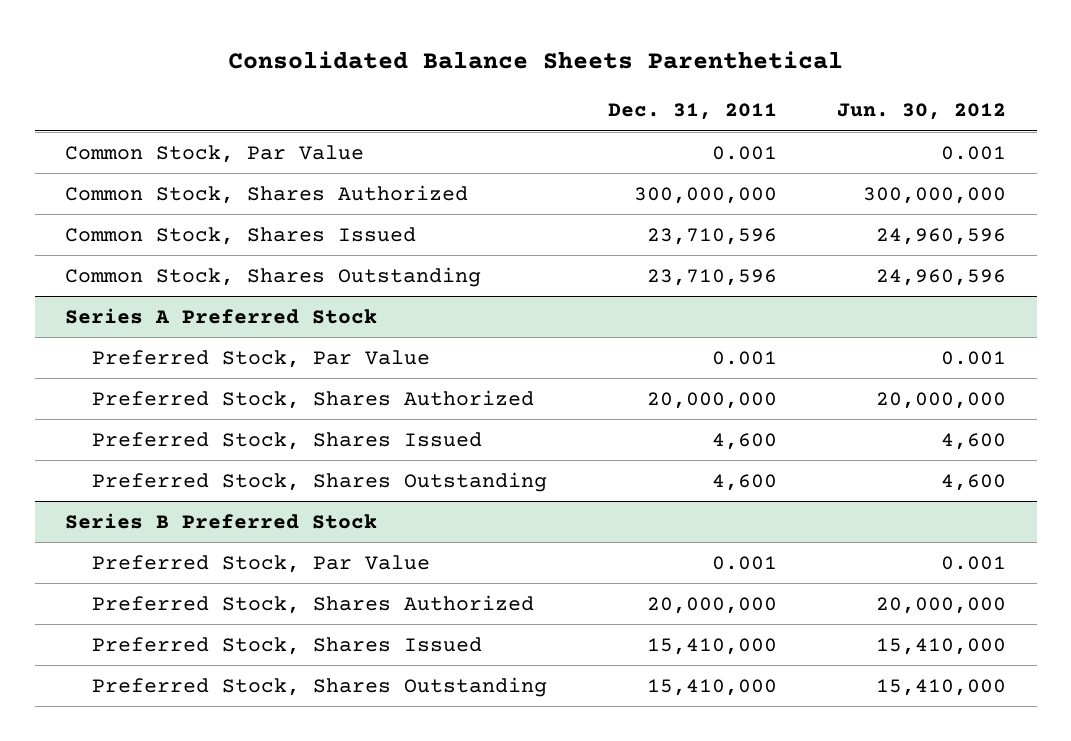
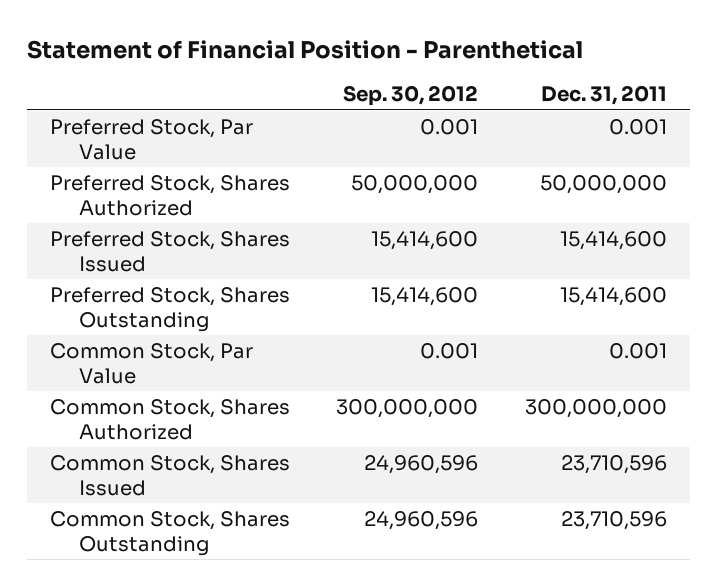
[227,51,843,70] Consolidated Balance Sheets Parenthetical -> [26,40,583,60] Statement of Financial Position - Parenthetical
[837,103,1007,121] Jun. 30, 2012 -> none
none -> [343,85,479,107] Sep. 30, 2012
none -> [50,119,254,160] Preferred Stock, Par Value
none -> [50,175,291,216] Preferred Stock, Shares Authorized
none -> [50,231,291,272] Preferred Stock, Shares Issued
none -> [50,287,291,332] Preferred Stock, Shares Outstanding
[64,307,377,324] Series A Preferred Stock -> none
[92,349,431,368] Preferred Stock, Par Value -> none
[92,389,535,409] Preferred Stock, Shares Authorized -> none
[92,431,483,450] Preferred Stock, Shares Issued -> none
[92,471,548,492] Preferred Stock, Shares Outstanding -> none
[64,512,377,529] Series B Preferred Stock -> none
[92,554,431,573] Preferred Stock, Par Value -> none
[92,594,535,614] Preferred Stock, Shares Authorized -> none
[92,636,483,655] Preferred Stock, Shares Issued -> none
[92,676,548,697] Preferred Stock, Shares Outstanding -> none

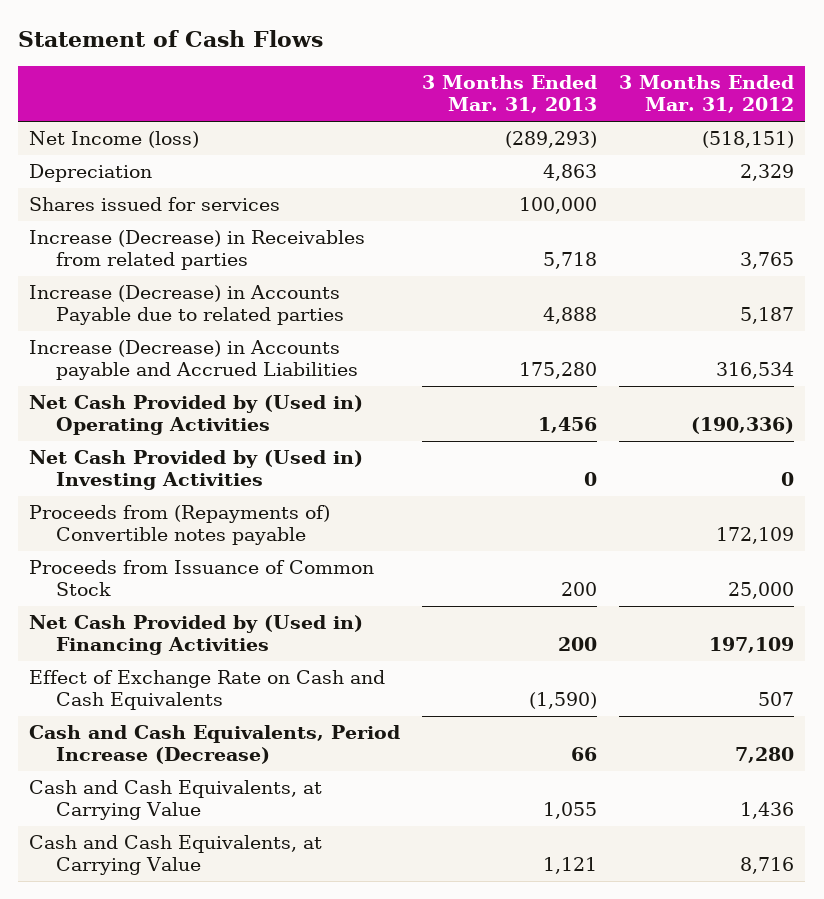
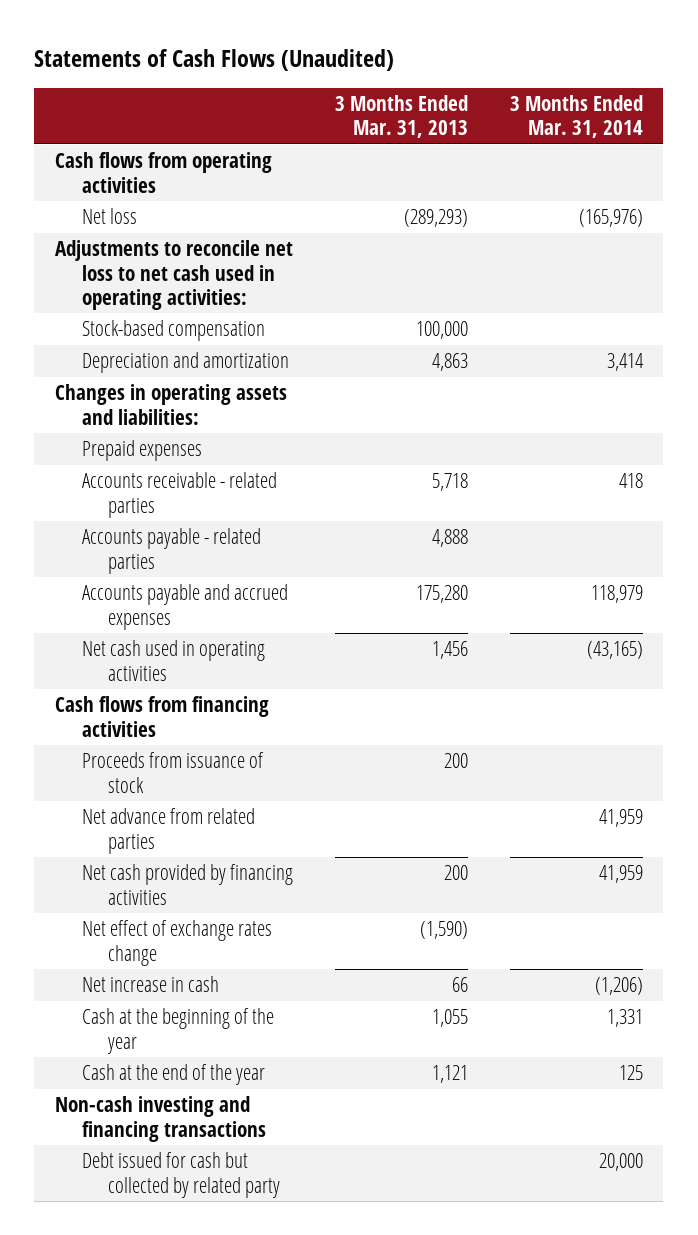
[18,30,324,48] Statement of Cash Flows -> [34,48,395,71] Statements of Cash Flows (Unaudited)
[619,75,795,114] 3 Months Ended Mar. 31, 2012 -> none
none -> [509,95,643,139] 3 Months Ended Mar. 31, 2014
[29,197,281,212] Shares issued for services -> none
[29,450,364,491] Net Cash Provided by (Used in) Investing Activities -> none
[29,505,331,546] Proceeds from (Repayments of) Convertible notes payable -> none
none -> [55,152,273,193] Cash flows from operating activities
[29,131,200,149] Net Income (loss) -> [81,208,137,225] Net loss
none -> [55,240,294,310] Adjustments to reconcile net loss to net cash used in operating activities:
none -> [81,320,265,342] Stock-based compensation
[29,164,153,183] Depreciation -> [81,352,289,374] Depreciation and amortization
none -> [55,384,288,425] Changes in operating assets and liabilities:
none -> [81,440,202,462] Prepaid expenses
[29,230,366,271] Increase (Decrease) in Receivables from related parties -> [81,472,277,518] Accounts receivable - related parties
[29,285,344,326] Increase (Decrease) in Accounts Payable due to related parties -> [81,528,261,574] Accounts payable - related parties
[29,340,358,381] Increase (Decrease) in Accounts payable and Accrued Liabilities -> [81,584,288,630] Accounts payable and accrued expenses
[29,395,364,436] Net Cash Provided by (Used in) Operating Activities -> [81,640,265,681] Net cash used in operating activities
none -> [55,696,270,737] Cash flows from financing activities
[29,560,375,597] Proceeds from Issuance of Common Stock -> [81,752,264,793] Proceeds from issuance of stock
none -> [81,808,255,854] Net advance from related parties
[29,615,364,656] Net Cash Provided by (Used in) Financing Activities -> [81,864,293,905] Net cash provided by financing activities
[29,670,386,711] Effect of Exchange Rate on Cash and Cash Equivalents -> [81,920,272,966] Net effect of exchange rates change
[29,725,401,765] Cash and Cash Equivalents, Period Increase (Decrease) -> [81,976,219,993] Net increase in cash
[29,780,323,821] Cash and Cash Equivalents, at Carrying Value -> [81,1008,274,1054] Cash at the beginning of the year
[29,835,323,876] Cash and Cash Equivalents, at Carrying Value -> [81,1064,265,1086] Cash at the end of the year
none -> [55,1096,266,1142] Non-cash investing and financing transactions
none -> [81,1152,280,1198] Debt issued for cash but collected by related party

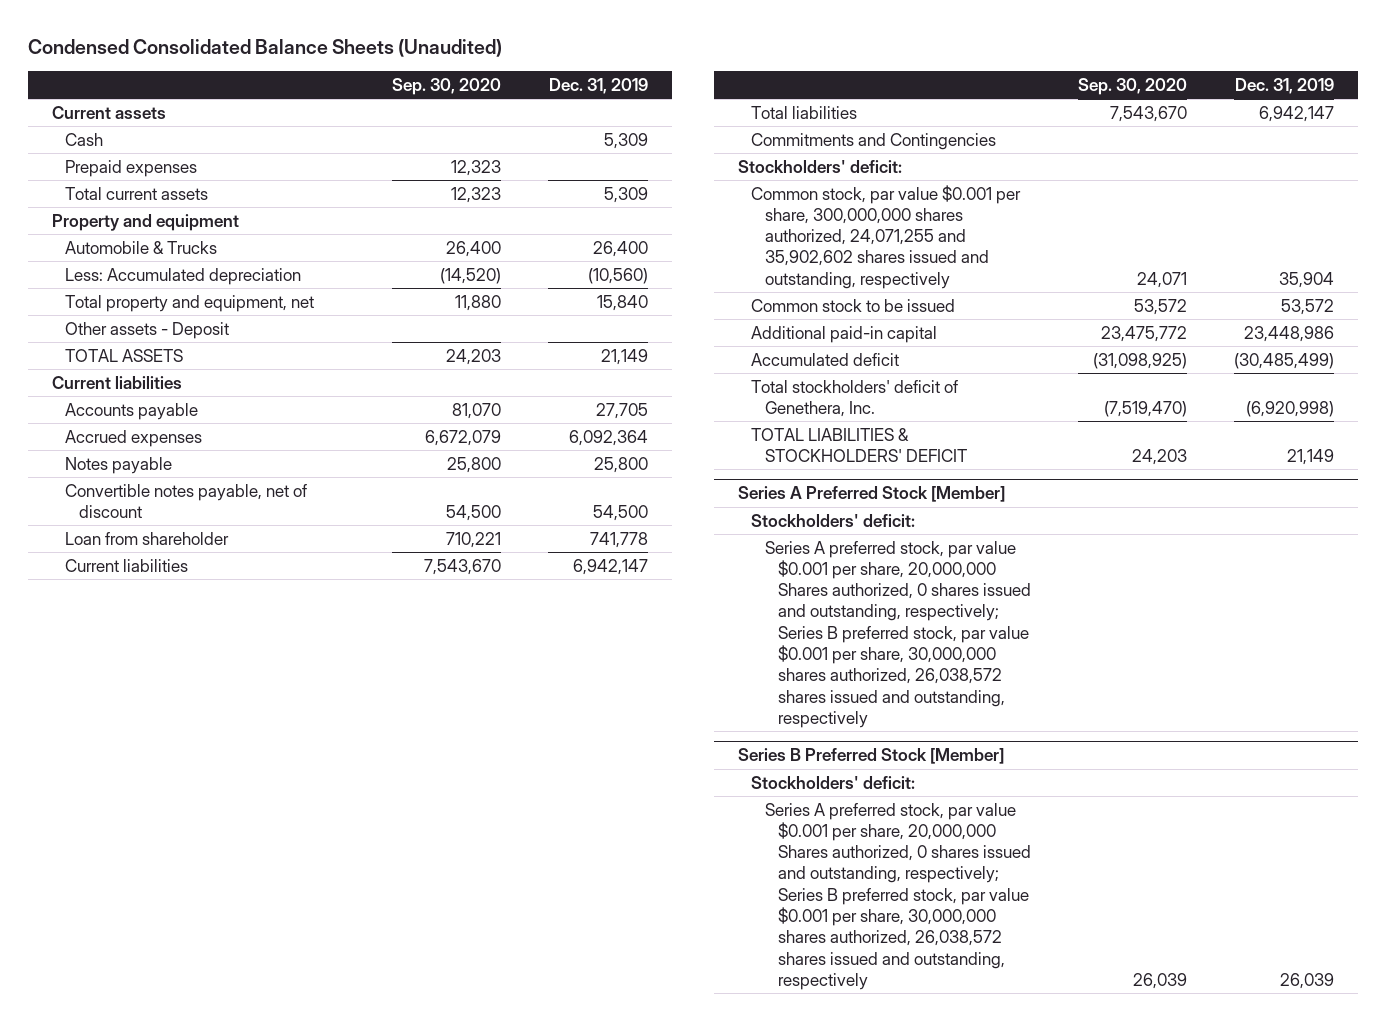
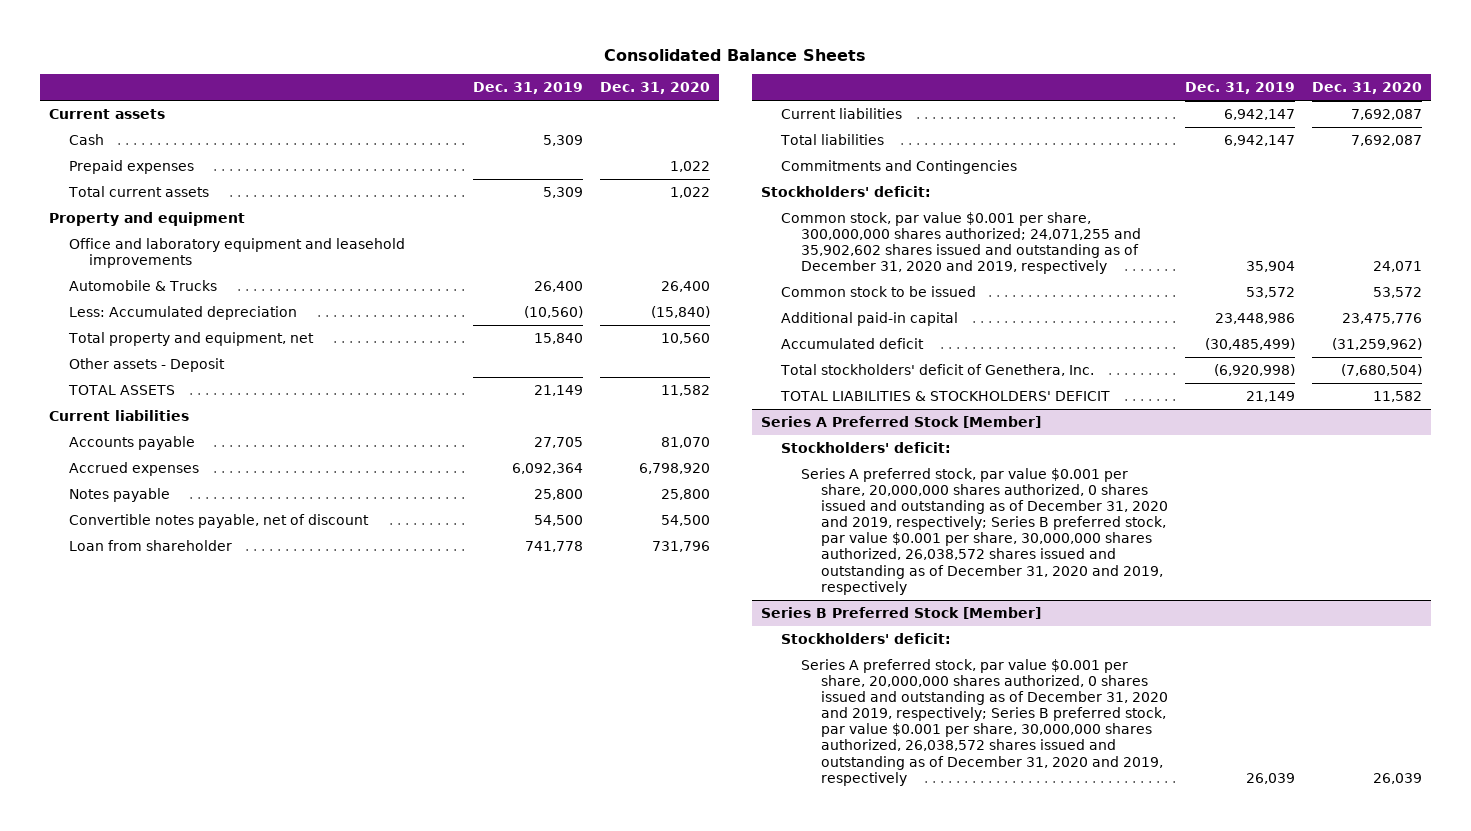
[28,39,503,58] Condensed Consolidated Balance Sheets (Unaudited) -> [604,48,867,61] Consolidated Balance Sheets
[392,78,502,96] Sep. 30, 2020 -> none
none -> [600,82,711,95] Dec. 31, 2020
none -> [68,237,405,269] Office and laboratory equipment and leasehold improvements
[751,184,1022,289] Common stock, par value $0.001 per share, 300,000,000 shares authorized, 24,071,255 and 35,902,602 shares issued and outstanding, respectively -> [780,211,1141,275] Common stock, par value $0.001 per share, 300,000,000 shares authorized; 24,071,255 and 35,902,602 shares issued and outstanding as of December 31, 2020 and 2019, respectively
[764,540,1032,728] Series A preferred stock, par value $0.001 per share, 20,000,000 Shares authorized, 0 shares issued and outstanding, respectively; Series B preferred stock, par value $0.001 per share, 30,000,000 shares authorized, 26,038,572 shares issued and outstanding, respectively -> [800,467,1168,595] Series A preferred stock, par value $0.001 per share, 20,000,000 shares authorized, 0 shares issued and outstanding as of December 31, 2020 and 2019, respectively; Series B preferred stock, par value $0.001 per share, 30,000,000 shares authorized, 26,038,572 shares issued and outstanding as of December 31, 2020 and 2019, respectively
[764,802,1032,990] Series A preferred stock, par value $0.001 per share, 20,000,000 Shares authorized, 0 shares issued and outstanding, respectively; Series B preferred stock, par value $0.001 per share, 30,000,000 shares authorized, 26,038,572 shares issued and outstanding, respectively -> [800,658,1168,786] Series A preferred stock, par value $0.001 per share, 20,000,000 shares authorized, 0 shares issued and outstanding as of December 31, 2020 and 2019, respectively; Series B preferred stock, par value $0.001 per share, 30,000,000 shares authorized, 26,038,572 shares issued and outstanding as of December 31, 2020 and 2019, respectively

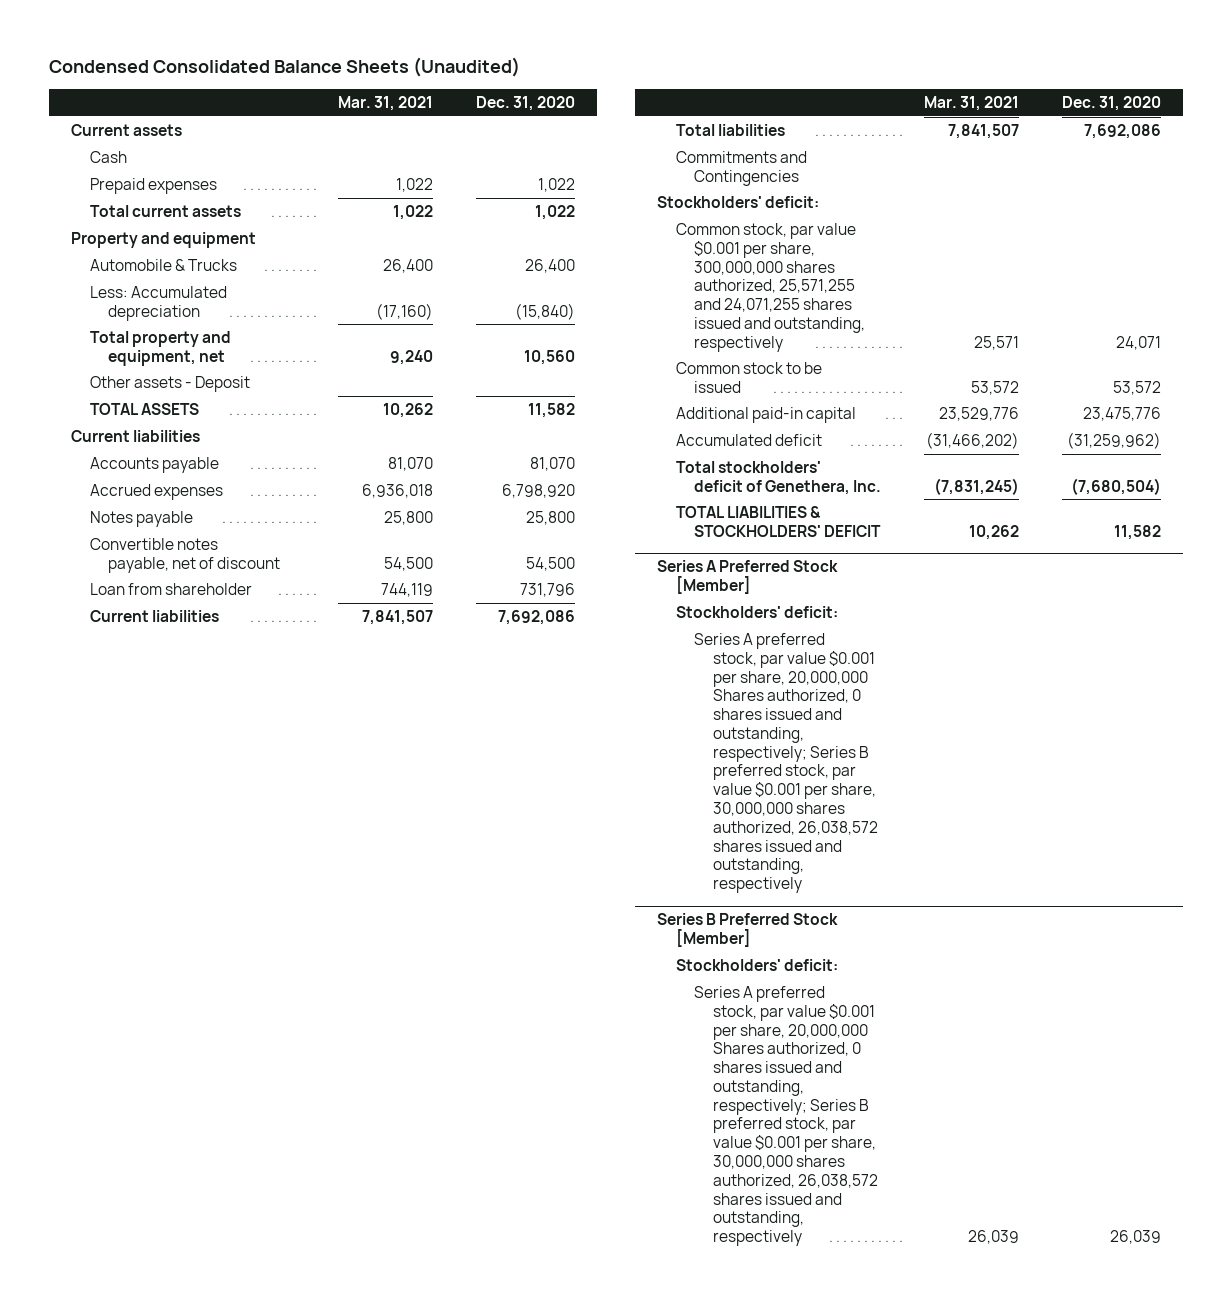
[604,48,867,61] Consolidated Balance Sheets -> [49,57,521,78] Condensed Consolidated Balance Sheets (Unaudited)
[473,82,584,95] Dec. 31, 2019 -> none
none -> [338,95,434,111] Mar. 31, 2021
[68,237,405,269] Office and laboratory equipment and leasehold improvements -> none
[1351,108,1423,120] 7,692,087 -> [498,609,576,625] 7,692,086
[1351,134,1423,146] 7,692,087 -> [1084,123,1162,139] 7,692,086
[780,211,1141,275] Common stock, par value $0.001 per share, 300,000,000 shares authorized; 24,071,255 and 35,902,602 shares issued and outstanding as of December 31, 2020 and 2019, respectively -> [675,222,866,352] Common stock, par value $0.001 per share, 300,000,000 shares authorized, 25,571,255 and 24,071,255 shares issued and outstanding, respectively
[800,467,1168,595] Series A preferred stock, par value $0.001 per share, 20,000,000 shares authorized, 0 shares issued and outstanding as of December 31, 2020 and 2019, respectively; Series B preferred stock, par value $0.001 per share, 30,000,000 shares authorized, 26,038,572 shares issued and outstanding as of December 31, 2020 and 2019, respectively -> [694,632,878,894] Series A preferred stock, par value $0.001 per share, 20,000,000 Shares authorized, 0 shares issued and outstanding, respectively; Series B preferred stock, par value $0.001 per share, 30,000,000 shares authorized, 26,038,572 shares issued and outstanding, respectively
[800,658,1168,786] Series A preferred stock, par value $0.001 per share, 20,000,000 shares authorized, 0 shares issued and outstanding as of December 31, 2020 and 2019, respectively; Series B preferred stock, par value $0.001 per share, 30,000,000 shares authorized, 26,038,572 shares issued and outstanding as of December 31, 2020 and 2019, respectively -> [694,985,878,1247] Series A preferred stock, par value $0.001 per share, 20,000,000 Shares authorized, 0 shares issued and outstanding, respectively; Series B preferred stock, par value $0.001 per share, 30,000,000 shares authorized, 26,038,572 shares issued and outstanding, respectively

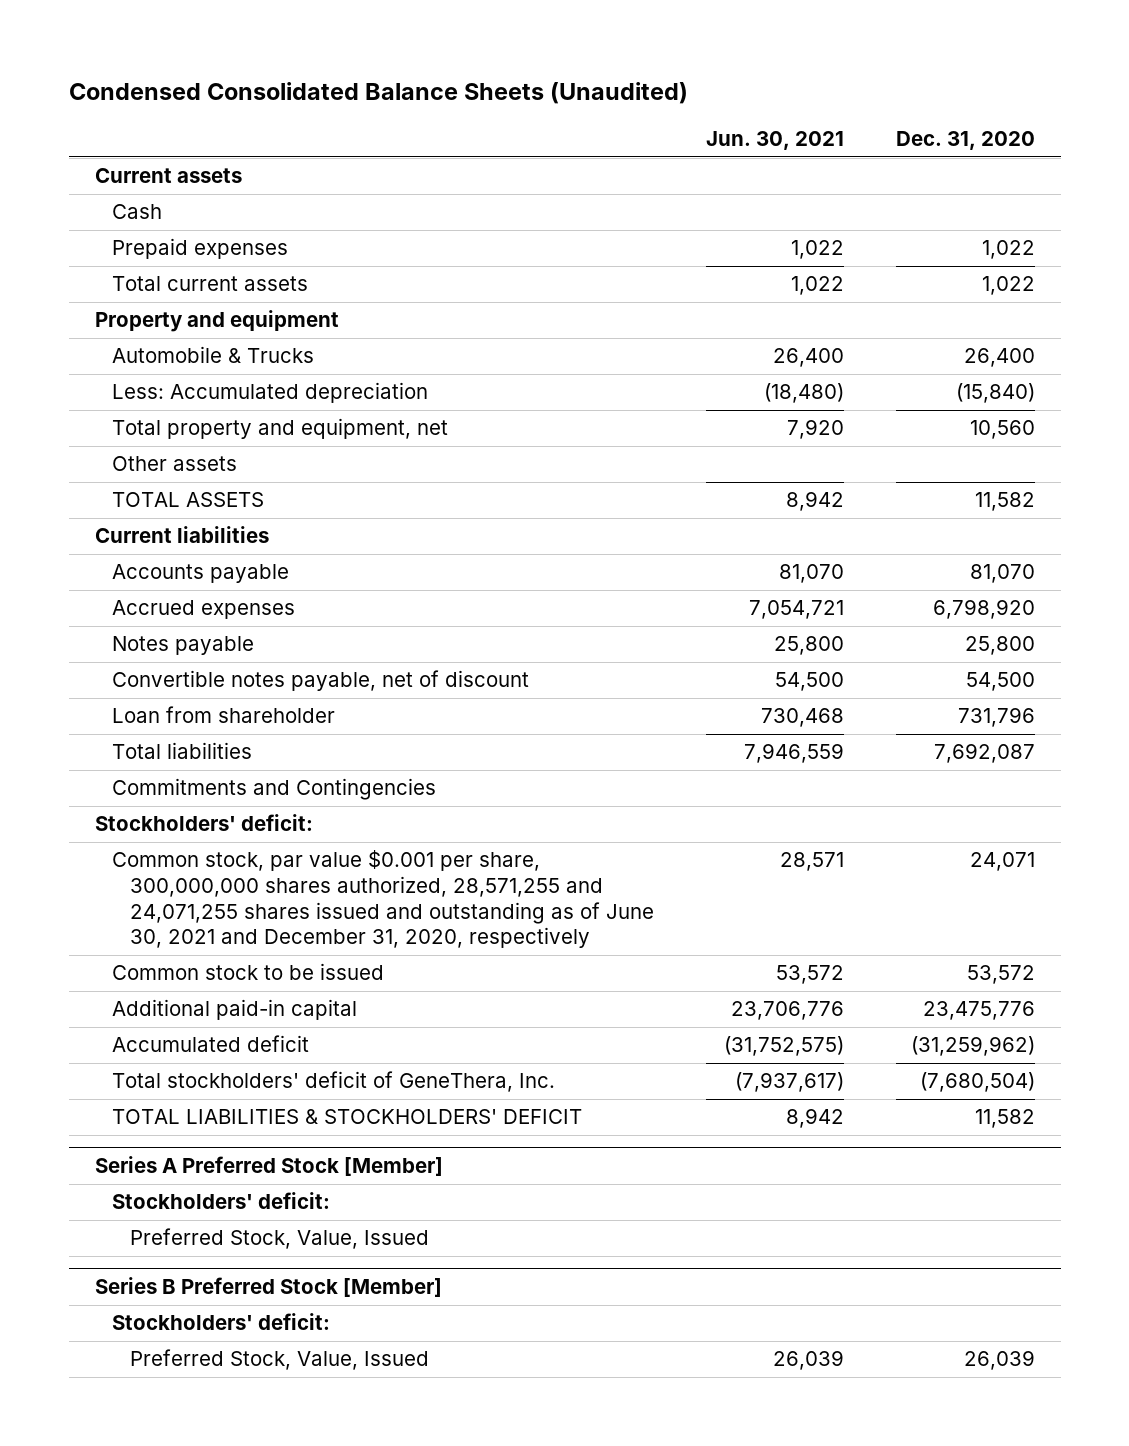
[338,95,434,111] Mar. 31, 2021 -> none
none -> [705,131,844,151] Jun. 30, 2021
[89,375,250,392] Other assets - Deposit -> [112,456,238,472] Other assets
[89,609,219,622] Current liabilities -> none
[1084,123,1162,139] 7,692,086 -> [933,743,1035,764] 7,692,087
[675,222,866,352] Common stock, par value $0.001 per share, 300,000,000 shares authorized, 25,571,255 and 24,071,255 shares issued and outstanding, respectively -> [112,850,654,949] Common stock, par value $0.001 per share, 300,000,000 shares authorized, 28,571,255 and 24,071,255 shares issued and outstanding as of June 30, 2021 and December 31, 2020, respectively
[675,460,882,495] Total stockholders' deficit of Genethera, Inc. -> [112,1071,556,1093] Total stockholders' deficit of GeneThera, Inc.
[694,632,878,894] Series A preferred stock, par value $0.001 per share, 20,000,000 Shares authorized, 0 shares issued and outstanding, respectively; Series B preferred stock, par value $0.001 per share, 30,000,000 shares authorized, 26,038,572 shares issued and outstanding, respectively -> [129,1228,429,1250] Preferred Stock, Value, Issued
[694,985,878,1247] Series A preferred stock, par value $0.001 per share, 20,000,000 Shares authorized, 0 shares issued and outstanding, respectively; Series B preferred stock, par value $0.001 per share, 30,000,000 shares authorized, 26,038,572 shares issued and outstanding, respectively -> [129,1349,429,1371] Preferred Stock, Value, Issued

